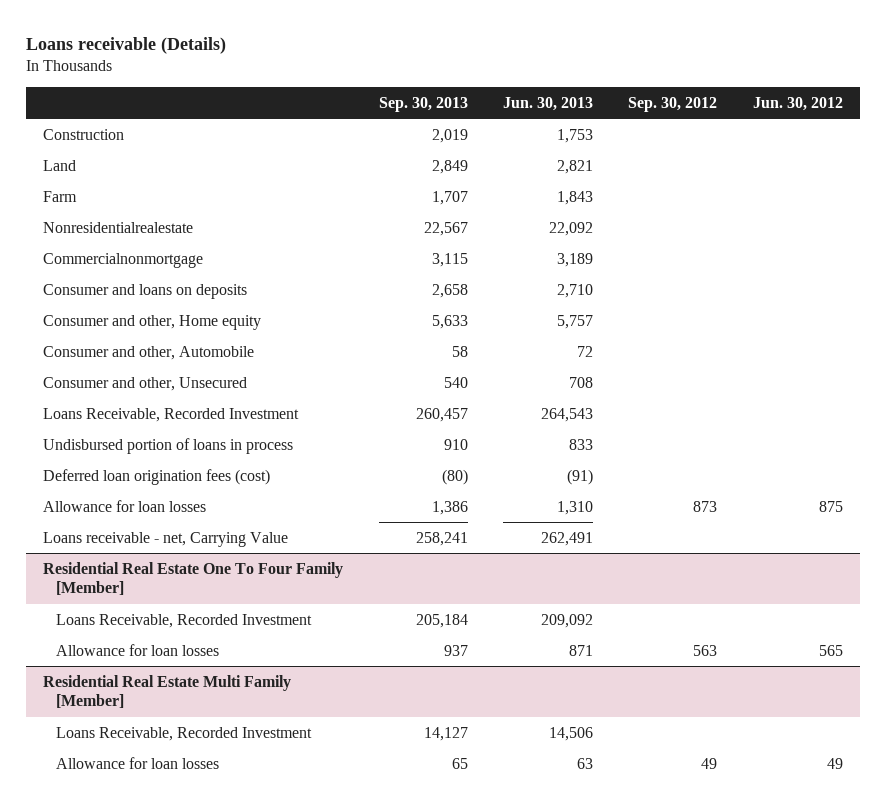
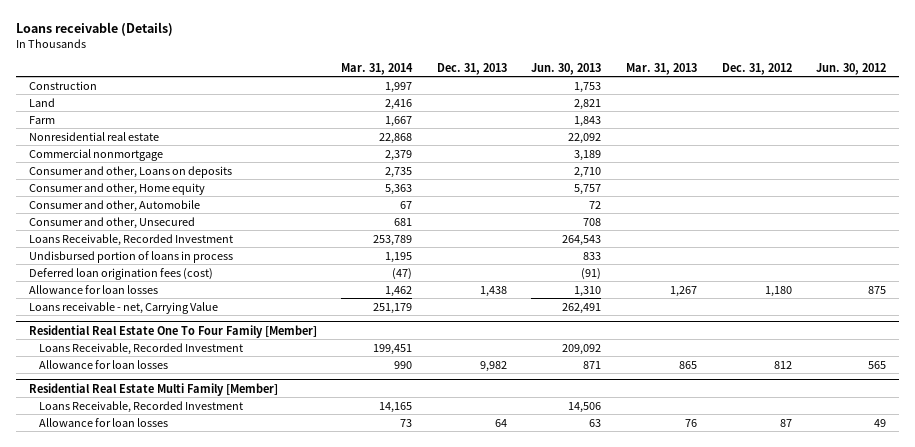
[378,96,468,112] Sep. 30, 2013 -> none
[628,96,718,112] Sep. 30, 2012 -> none
none -> [341,62,414,75] Mar. 31, 2014
none -> [436,62,507,75] Dec. 31, 2013
none -> [626,62,698,75] Mar. 31, 2013
none -> [721,62,792,75] Dec. 31, 2012
[43,221,194,233] Nonresidentialrealestate -> [28,131,159,141] Nonresidential real estate
[43,252,204,268] Commercialnonmortgage -> [28,148,163,161] Commercial nonmortgage
[43,283,248,299] Consumer and loans on deposits -> [28,165,232,178] Consumer and other, Loans on deposits

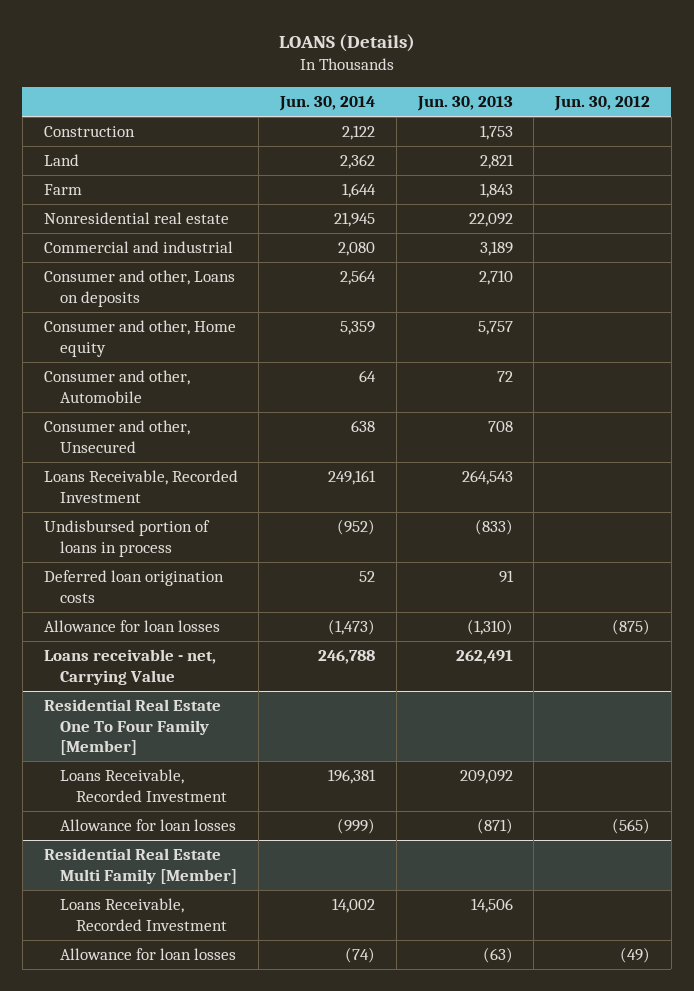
[16,22,174,37] Loans receivable (Details) -> [278,34,415,53] LOANS (Details)
[341,62,414,75] Mar. 31, 2014 -> none
[436,62,507,75] Dec. 31, 2013 -> none
[626,62,698,75] Mar. 31, 2013 -> none
[721,62,792,75] Dec. 31, 2012 -> none
none -> [279,96,376,112] Jun. 30, 2014
[28,148,163,161] Commercial nonmortgage -> [43,241,233,254] Commercial and industrial
[583,251,602,260] 833 -> [474,519,513,536] (833)
[28,267,213,280] Deferred loan origination fees (cost) -> [43,570,224,603] Deferred loan origination costs
[581,267,602,280] (91) -> [498,570,514,584] 91
[574,285,602,297] 1,310 -> [466,619,513,636] (1,310)
[868,285,887,294] 875 -> [612,619,651,636] (875)
[583,360,602,369] 871 -> [476,818,513,835] (871)
[868,360,887,369] 565 -> [612,818,651,835] (565)
[589,418,602,427] 63 -> [482,947,513,964] (63)
[874,418,887,427] 49 -> [620,947,651,964] (49)

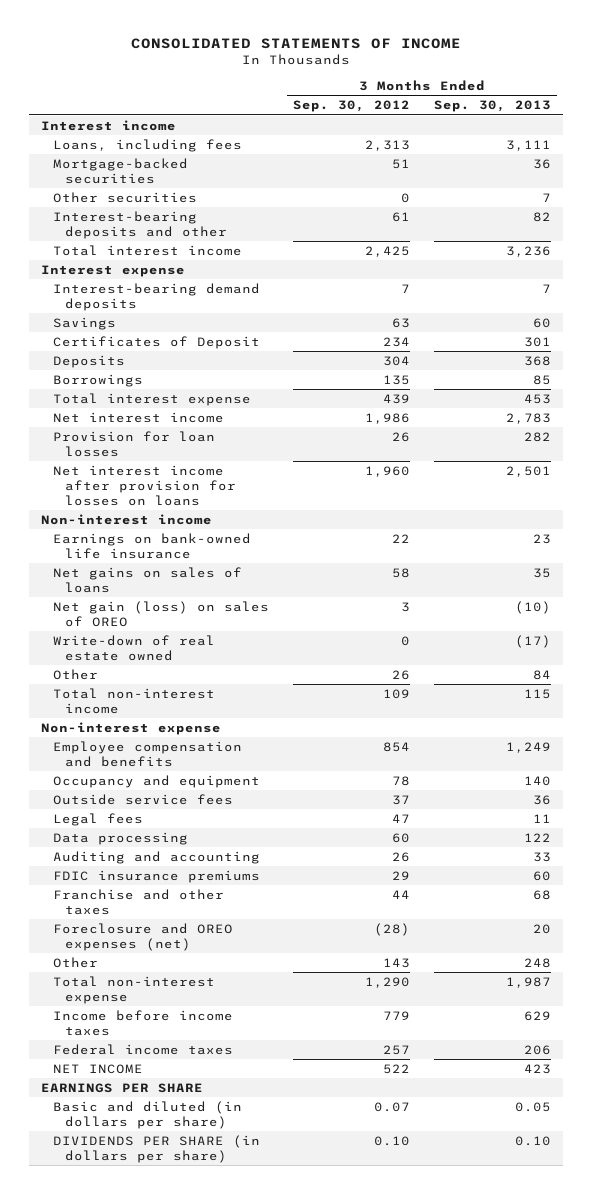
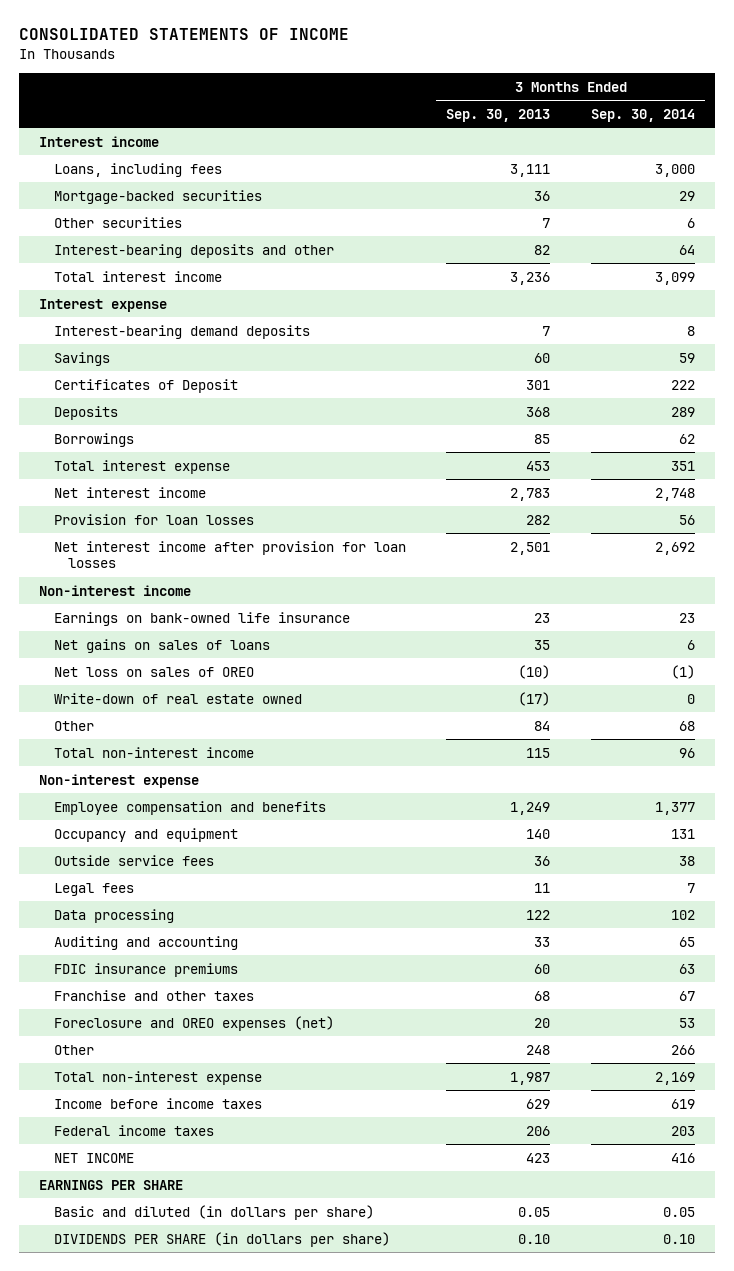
[292,100,410,113] Sep. 30, 2012 -> none
none -> [590,108,695,122] Sep. 30, 2014
[53,464,236,506] Net interest income after provision for losses on loans -> [53,540,406,569] Net interest income after provision for loan losses
[53,600,270,627] Net gain (loss) on sales of OREO -> [53,666,254,677] Net loss on sales of OREO

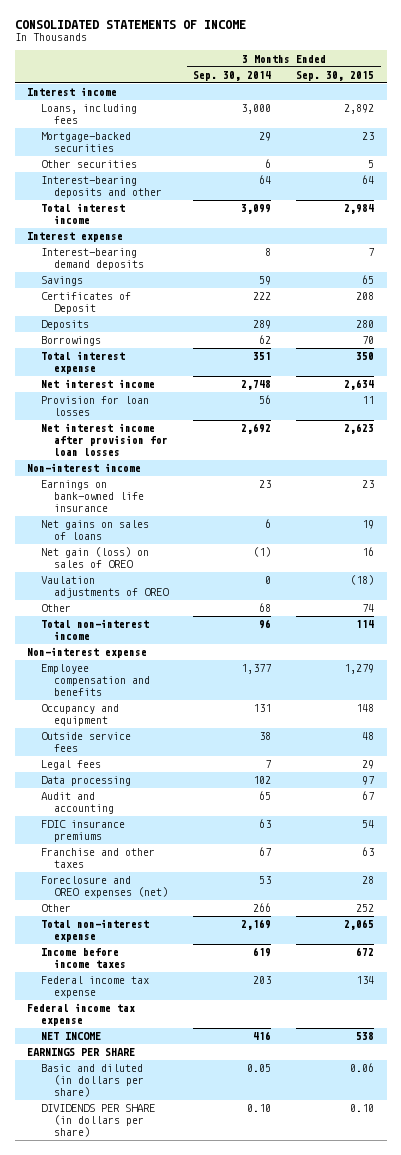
[446,108,551,122] Sep. 30, 2013 -> none
none -> [296,70,375,81] Sep. 30, 2015
[53,666,254,677] Net loss on sales of OREO -> [40,547,149,569] Net gain (loss) on sales of OREO
[53,692,302,704] Write-down of real estate owned -> [40,576,169,599] Vaulation adjustments of OREO
[53,935,238,950] Auditing and accounting -> [40,792,114,815] Audit and accounting
[53,1124,214,1136] Federal income taxes -> [40,976,149,999] Federal income tax expense
none -> [27,1003,136,1027] Federal income tax expense

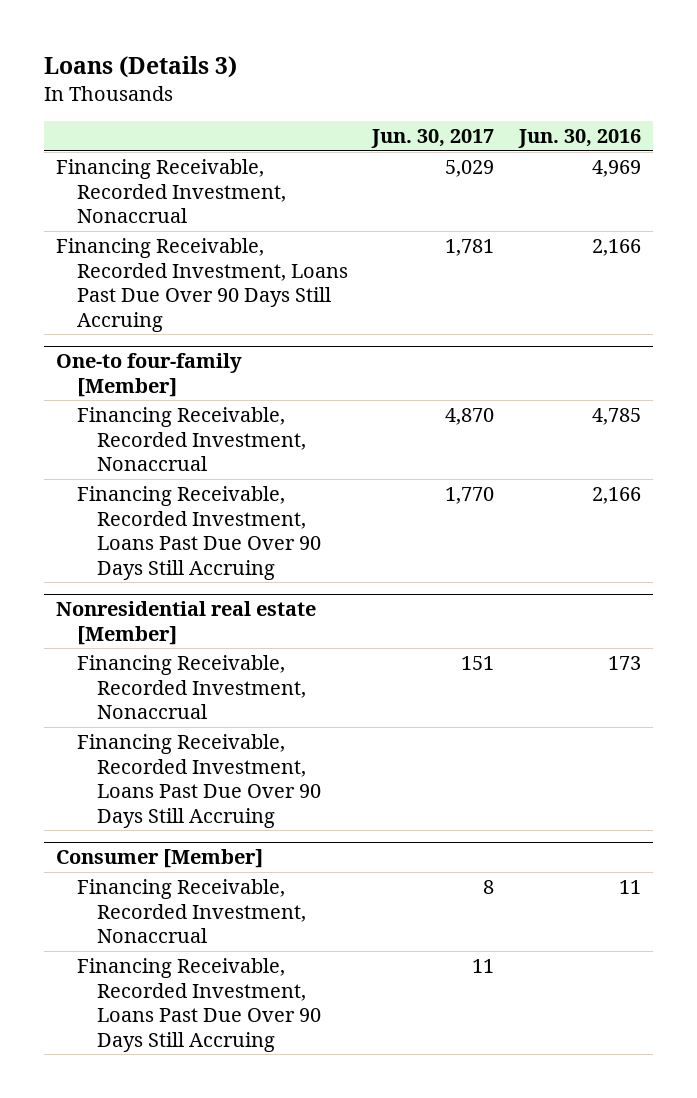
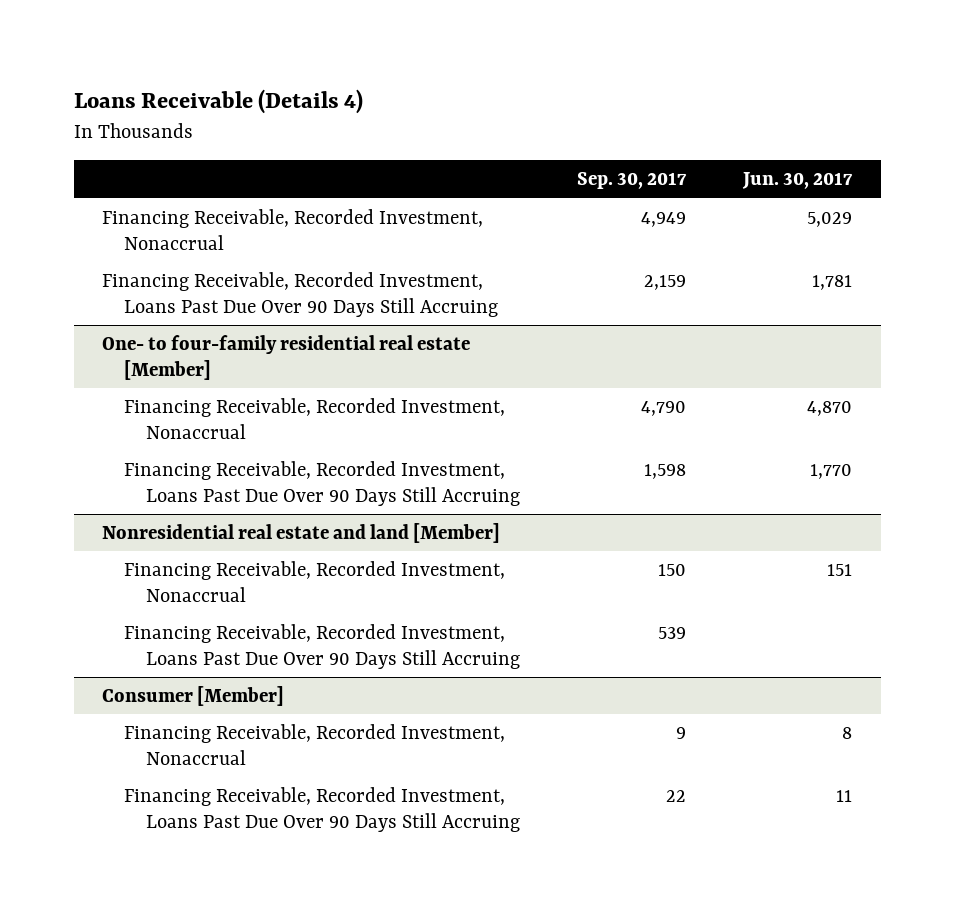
[43,56,237,79] Loans (Details 3) -> [73,89,363,115] Loans Receivable (Details 4)
[517,128,641,148] Jun. 30, 2016 -> none
none -> [576,172,687,190] Sep. 30, 2017
[55,353,242,397] One-to four-family [Member] -> [102,335,471,380] One- to four-family residential real estate [Member]
[55,601,316,645] Nonresidential real estate [Member] -> [102,523,501,544] Nonresidential real estate and land [Member]

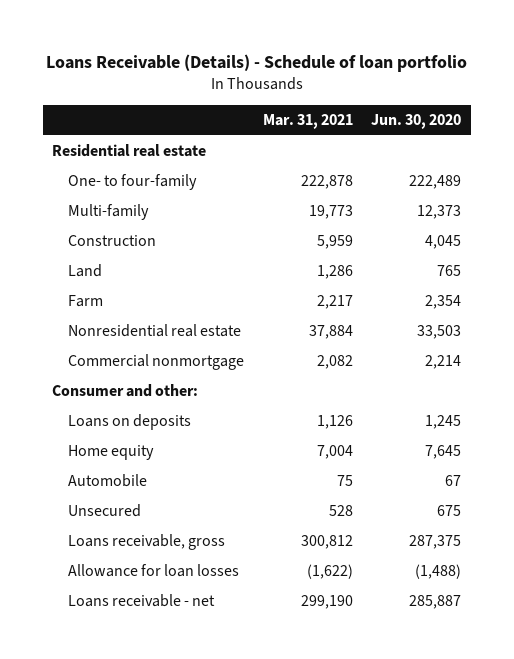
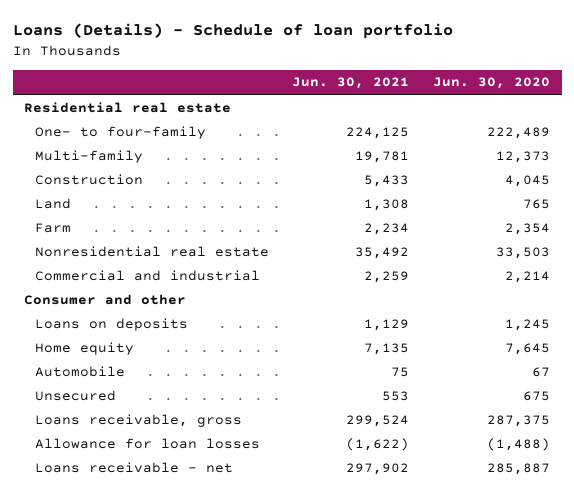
[45,53,467,72] Loans Receivable (Details) - Schedule of loan portfolio -> [12,23,453,40] Loans (Details) - Schedule of loan portfolio
[262,114,353,130] Mar. 31, 2021 -> none
none -> [292,77,410,90] Jun. 30, 2021
[68,354,245,371] Commercial nonmortgage -> [34,269,260,281] Commercial and industrial
[52,384,199,398] Consumer and other: -> [24,293,187,305] Consumer and other

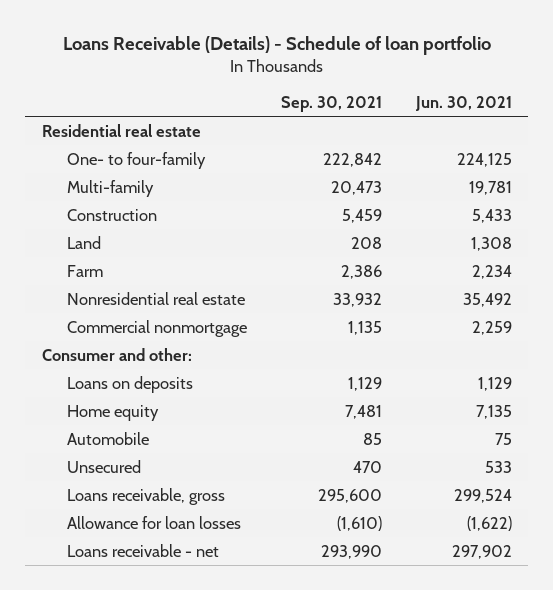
[12,23,453,40] Loans (Details) - Schedule of loan portfolio -> [62,36,491,56] Loans Receivable (Details) - Schedule of loan portfolio
[432,77,550,90] Jun. 30, 2020 -> none
none -> [280,95,382,112] Sep. 30, 2021
[34,269,260,281] Commercial and industrial -> [66,319,247,337] Commercial nonmortgage
[24,293,187,305] Consumer and other -> [41,347,192,361] Consumer and other:
[382,390,410,401] 553 -> [484,460,512,473] 533

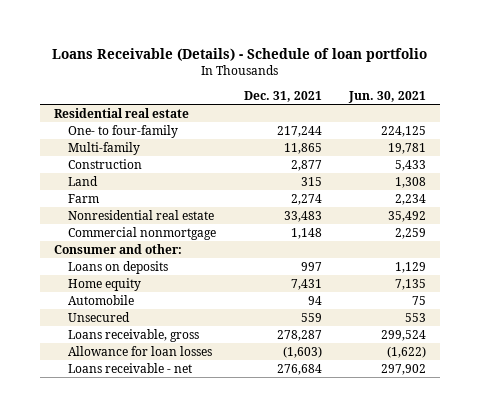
[280,95,382,112] Sep. 30, 2021 -> none
none -> [243,90,322,102] Dec. 31, 2021
[484,460,512,473] 533 -> [405,312,427,322] 553

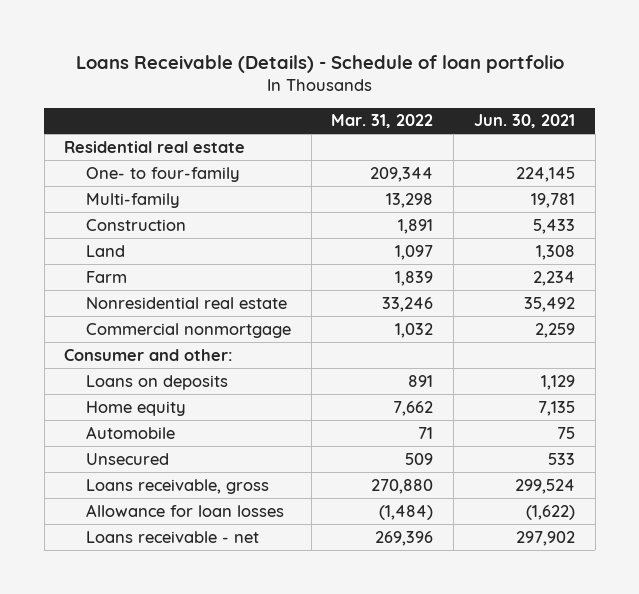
[243,90,322,102] Dec. 31, 2021 -> none
none -> [331,114,434,129] Mar. 31, 2022
[381,125,427,137] 224,125 -> [515,166,575,182] 224,145
[405,312,427,322] 553 -> [547,452,575,465] 533

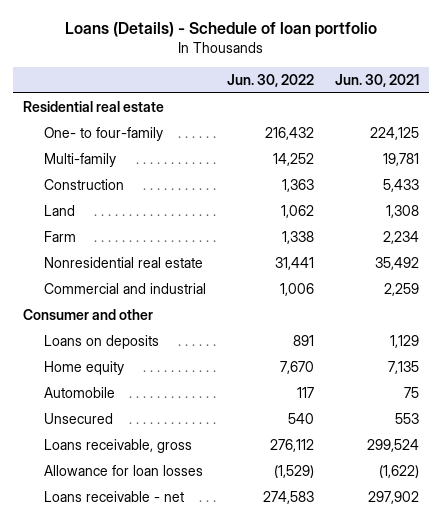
[75,55,564,74] Loans Receivable (Details) - Schedule of loan portfolio -> [64,22,377,39] Loans (Details) - Schedule of loan portfolio
[331,114,434,129] Mar. 31, 2022 -> none
none -> [226,74,314,88] Jun. 30, 2022
[515,166,575,182] 224,145 -> [369,126,419,140] 224,125
[85,322,291,338] Commercial nonmortgage -> [43,282,206,294] Commercial and industrial
[64,348,234,361] Consumer and other: -> [23,308,154,320] Consumer and other
[547,452,575,465] 533 -> [394,412,419,424] 553

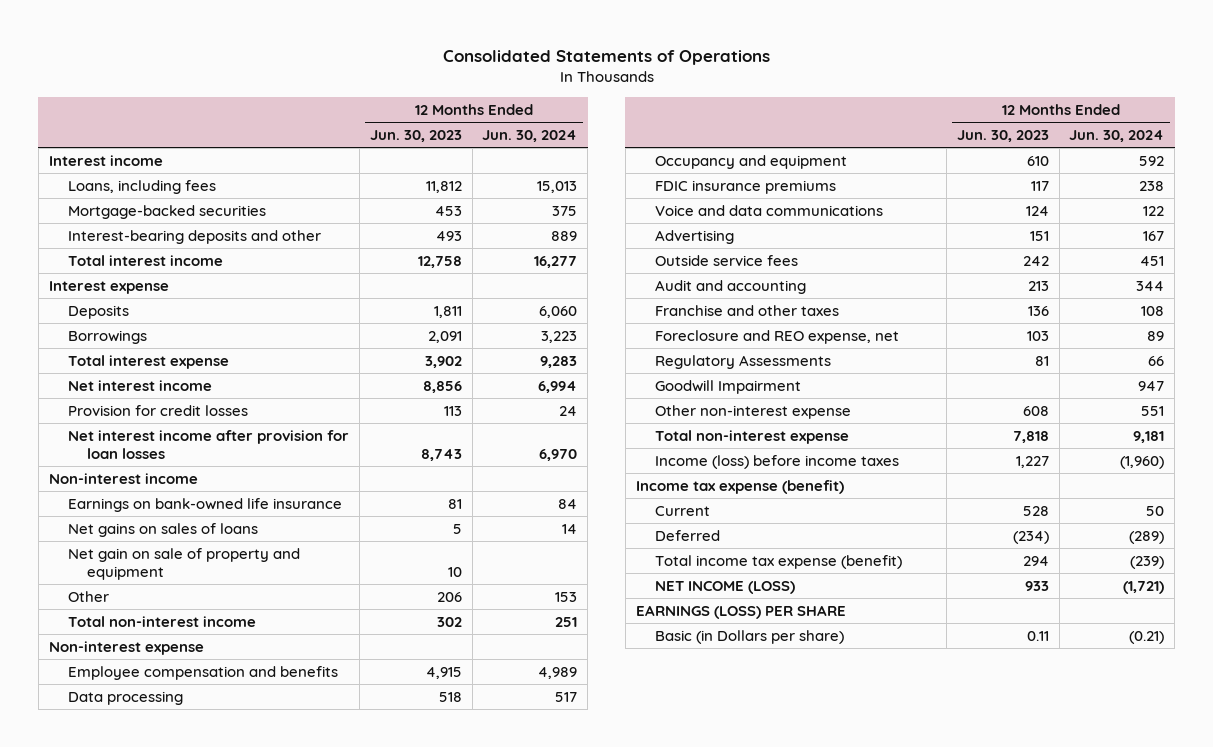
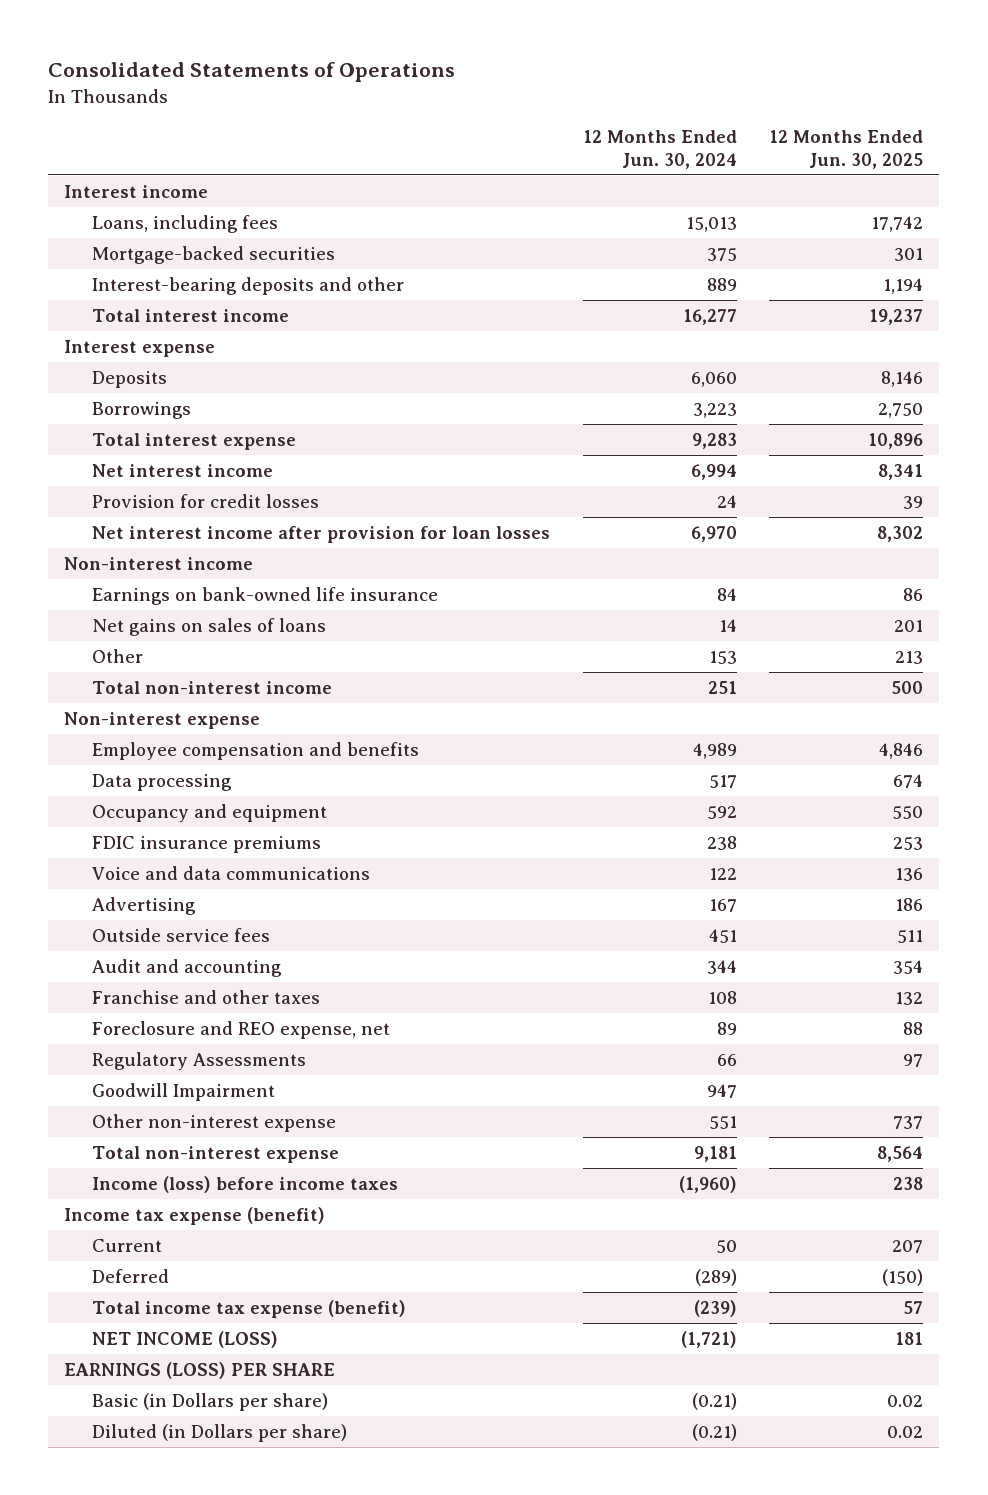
[369,129,462,142] Jun. 30, 2023 -> none
none -> [769,130,924,169] 12 Months Ended Jun. 30, 2025
[68,547,301,580] Net gain on sale of property and equipment -> none
none -> [92,1424,348,1443] Diluted (in Dollars per share)

